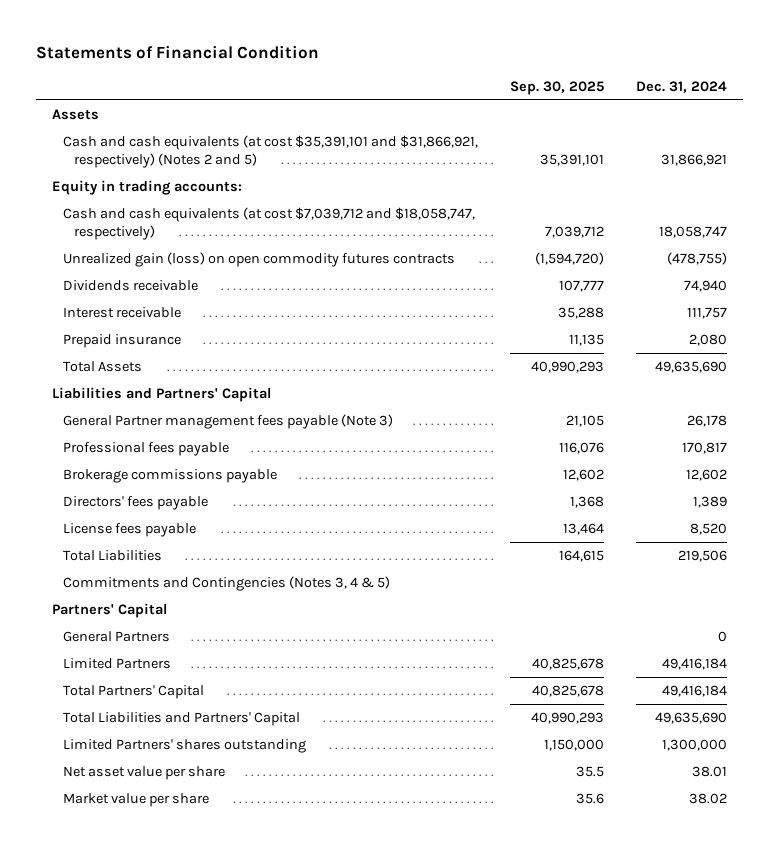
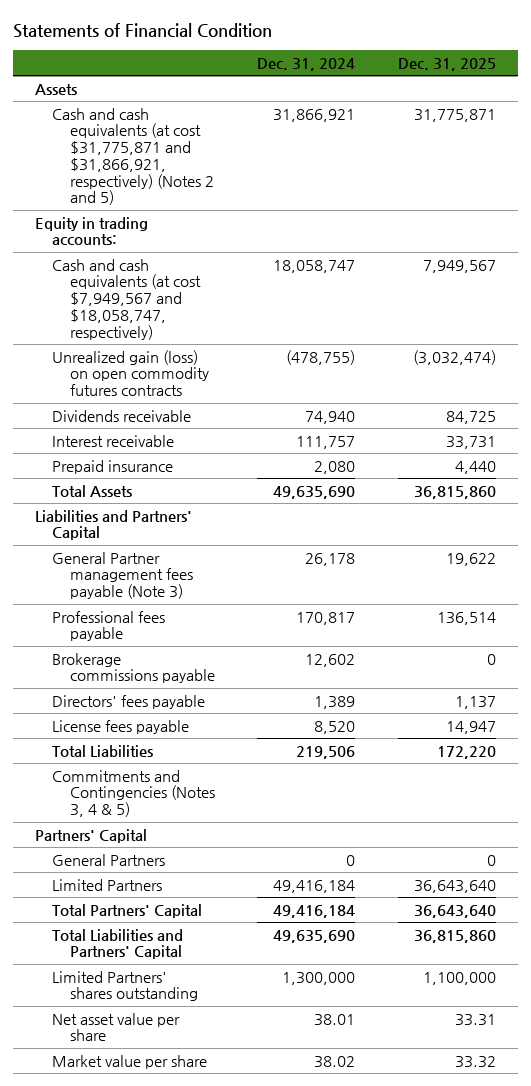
[509,80,604,95] Sep. 30, 2025 -> none
none -> [398,57,497,71] Dec. 31, 2025
[62,134,478,169] Cash and cash equivalents (at cost $35,391,101 and $31,866,921, respectively) (Notes 2 and 5) -> [52,107,214,206] Cash and cash equivalents (at cost $31,775,871 and $31,866,921, respectively) (Notes 2 and 5)
[62,206,475,241] Cash and cash equivalents (at cost $7,039,712 and $18,058,747, respectively) -> [52,258,201,340] Cash and cash equivalents (at cost $7,949,567 and $18,058,747, respectively)

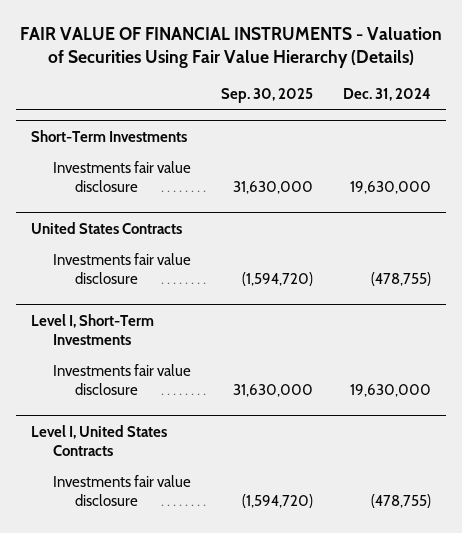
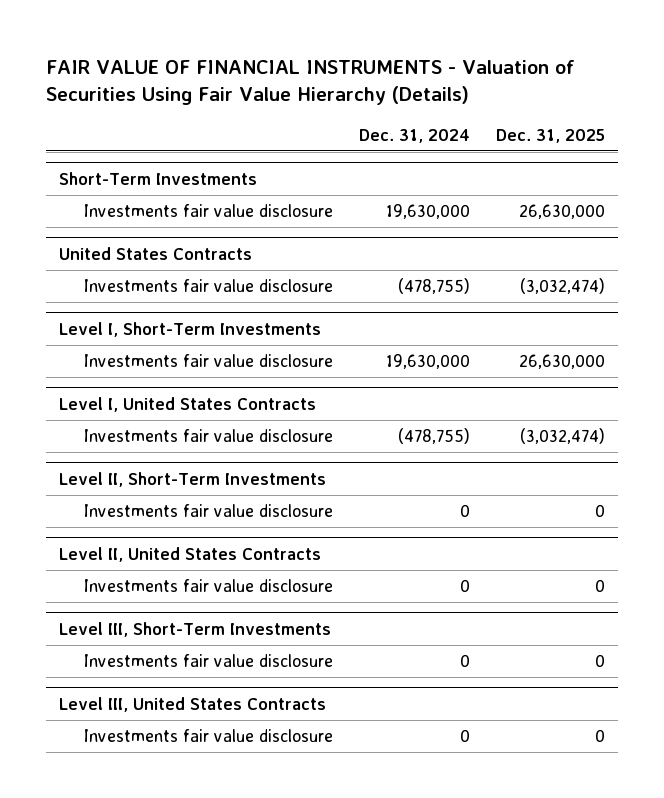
[221,88,314,104] Sep. 30, 2025 -> none
none -> [495,128,605,143] Dec. 31, 2025
none -> [59,471,327,487] Level II, Short-Term Investments
none -> [84,504,334,518] Investments fair value disclosure
none -> [59,546,322,562] Level II, United States Contracts
none -> [84,579,334,593] Investments fair value disclosure
none -> [59,621,332,637] Level III, Short-Term Investments
none -> [84,654,334,668] Investments fair value disclosure
none -> [59,696,327,712] Level III, United States Contracts
none -> [84,729,334,743] Investments fair value disclosure

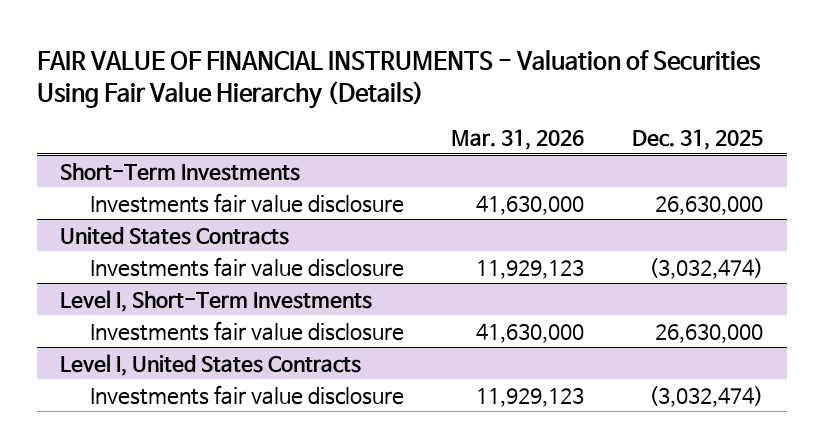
[359,128,471,143] Dec. 31, 2024 -> none
none -> [451,129,585,151] Mar. 31, 2026
[59,471,327,487] Level II, Short-Term Investments -> none
[84,504,334,518] Investments fair value disclosure -> none
[59,546,322,562] Level II, United States Contracts -> none
[84,579,334,593] Investments fair value disclosure -> none
[59,621,332,637] Level III, Short-Term Investments -> none
[84,654,334,668] Investments fair value disclosure -> none
[59,696,327,712] Level III, United States Contracts -> none
[84,729,334,743] Investments fair value disclosure -> none

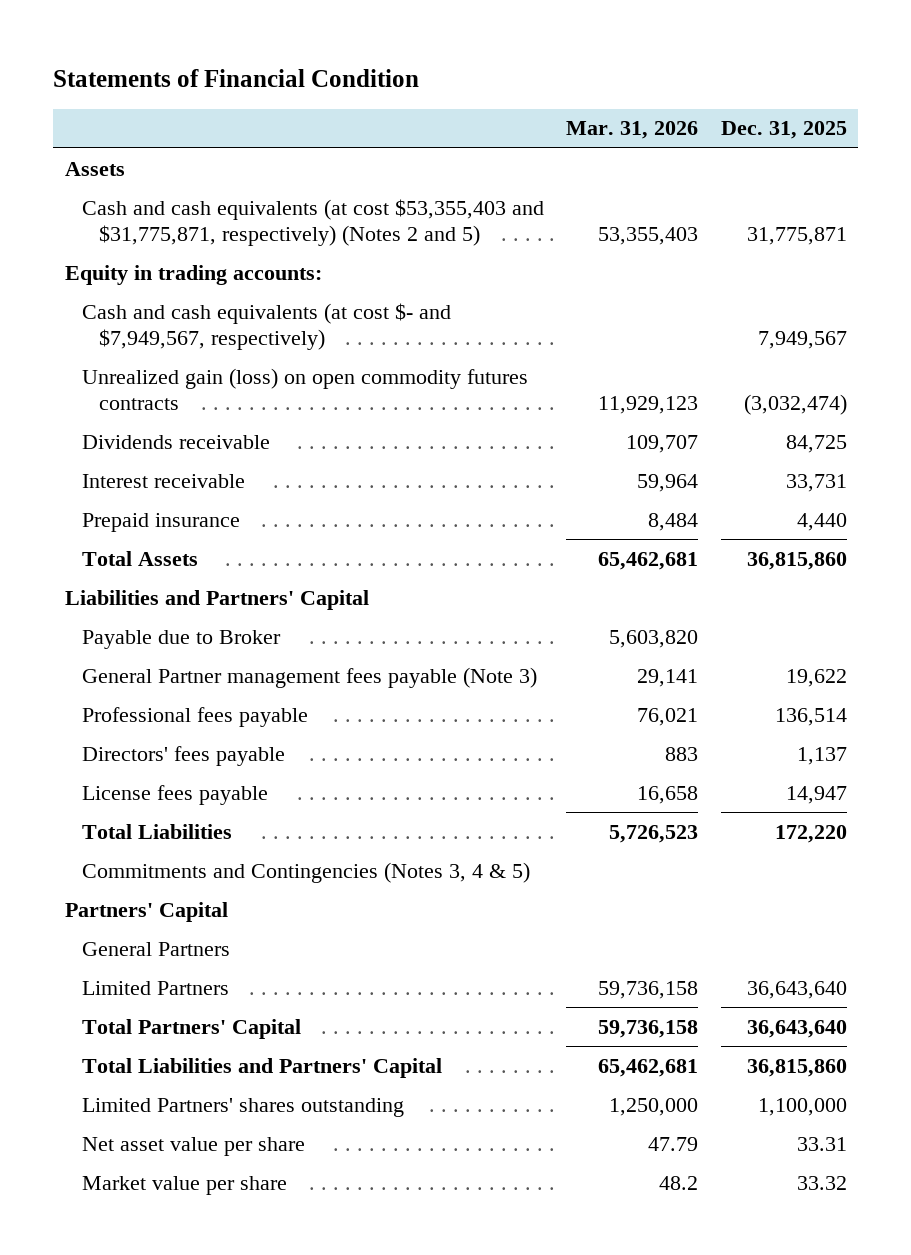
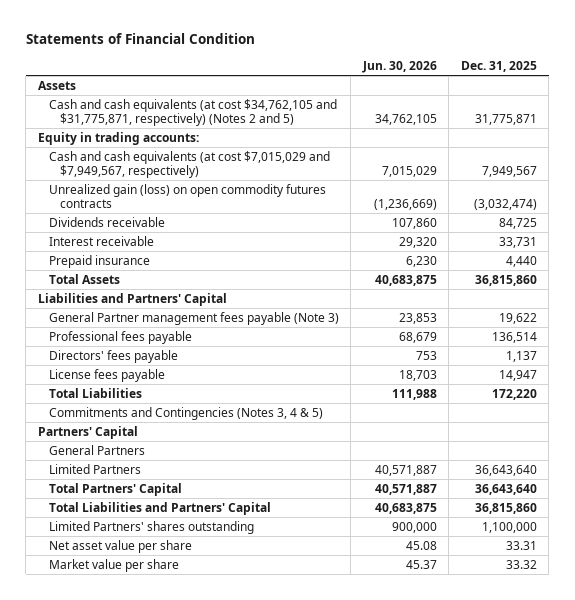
[566,121,699,140] Mar. 31, 2026 -> none
none -> [361,61,437,74] Jun. 30, 2026
[81,198,544,246] Cash and cash equivalents (at cost $53,355,403 and $31,775,871, respectively) (Notes 2 and 5) -> [48,98,337,126] Cash and cash equivalents (at cost $34,762,105 and $31,775,871, respectively) (Notes 2 and 5)
[81,302,451,350] Cash and cash equivalents (at cost $- and $7,949,567, respectively) -> [48,150,330,178] Cash and cash equivalents (at cost $7,015,029 and $7,949,567, respectively)
[81,629,281,649] Payable due to Broker -> none

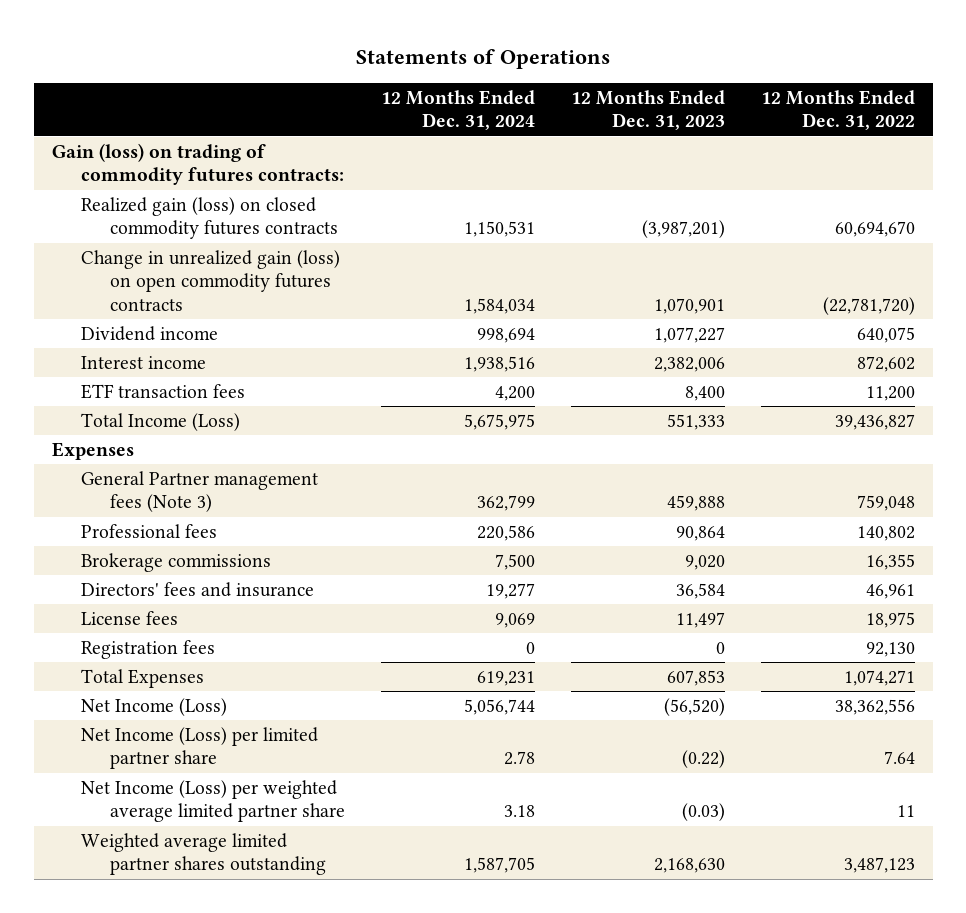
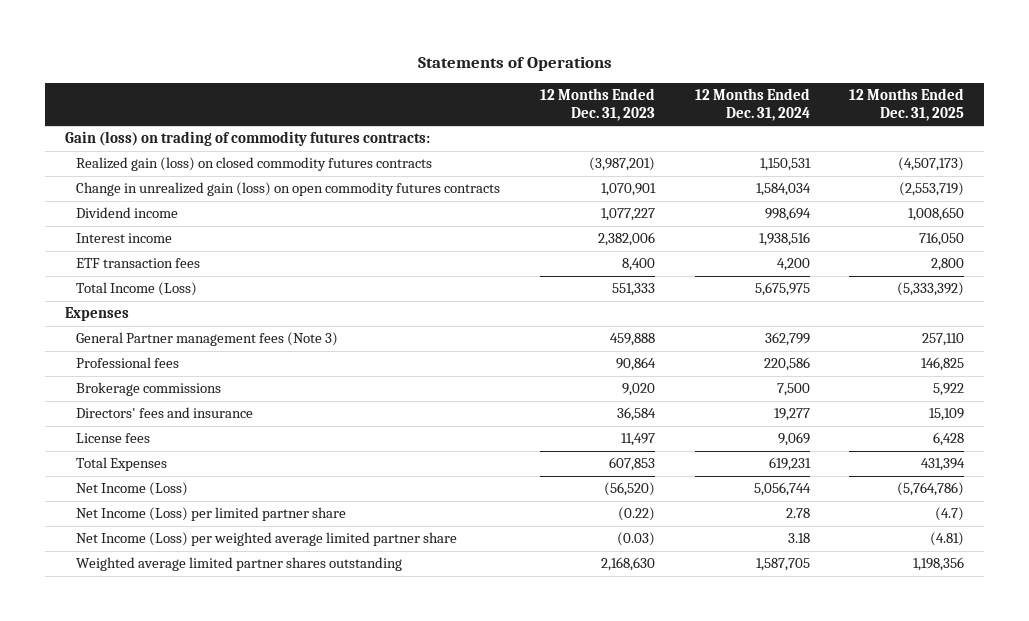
[760,89,915,131] 12 Months Ended Dec. 31, 2022 -> none
none -> [849,88,965,121] 12 Months Ended Dec. 31, 2025
[81,639,216,659] Registration fees -> none

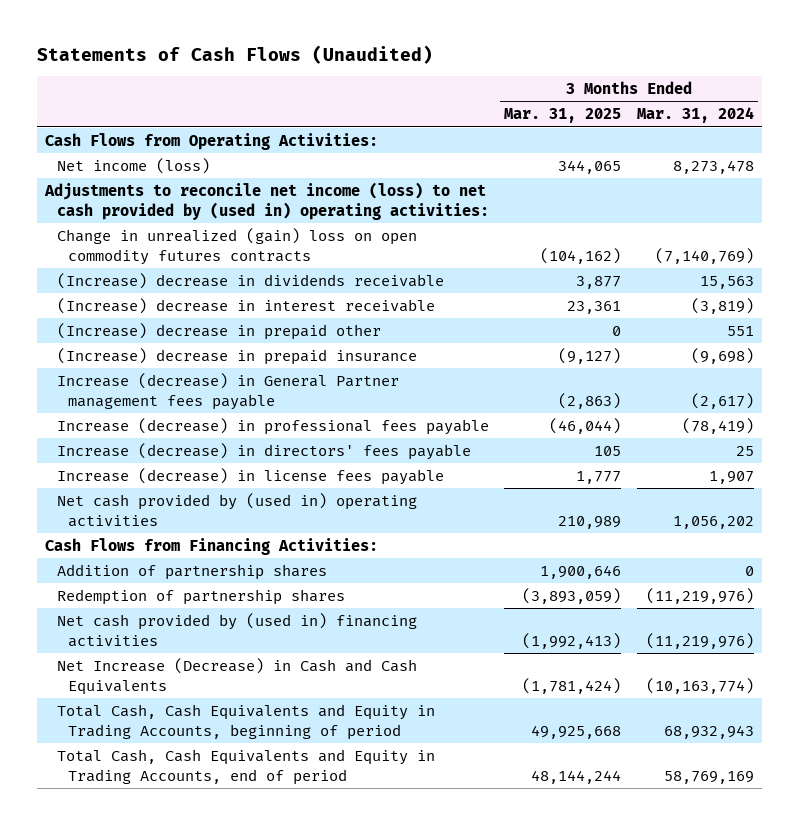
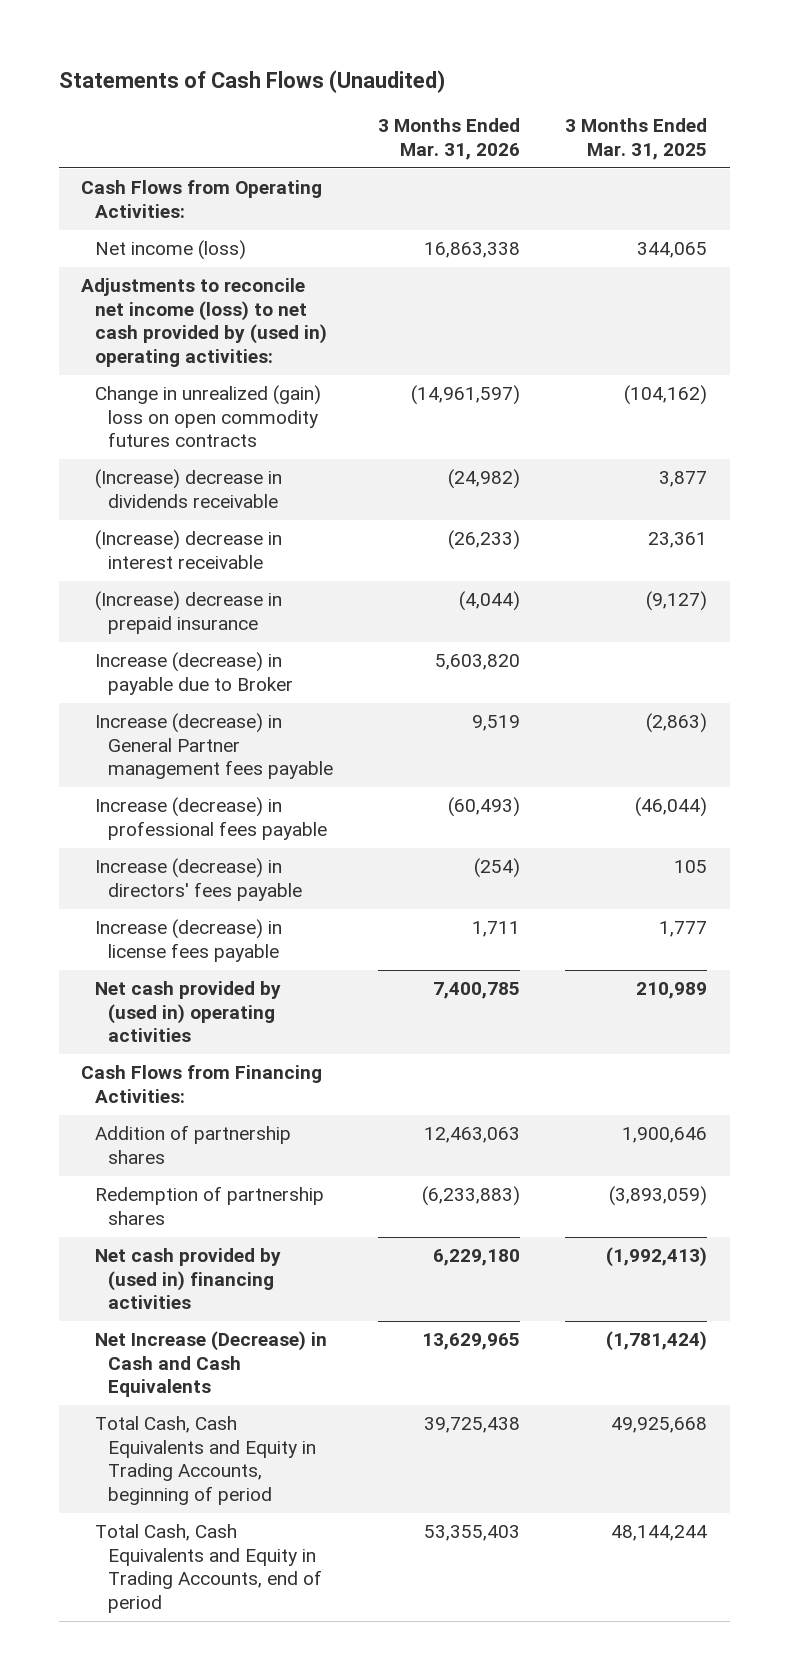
[636,107,754,124] Mar. 31, 2024 -> none
none -> [378,118,521,160] 3 Months Ended Mar. 31, 2026
[56,323,381,341] (Increase) decrease in prepaid other -> none
none -> [94,652,294,695] Increase (decrease) in payable due to Broker

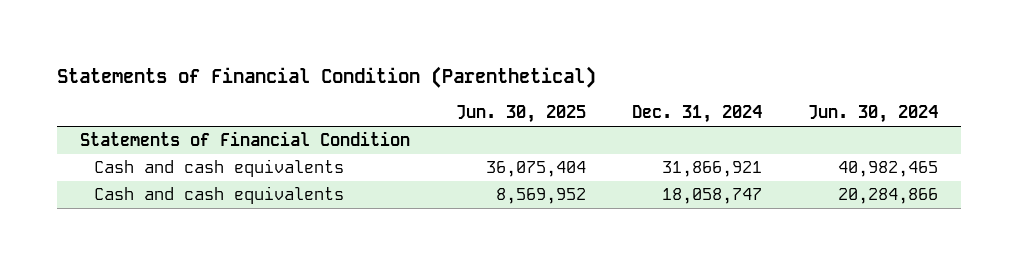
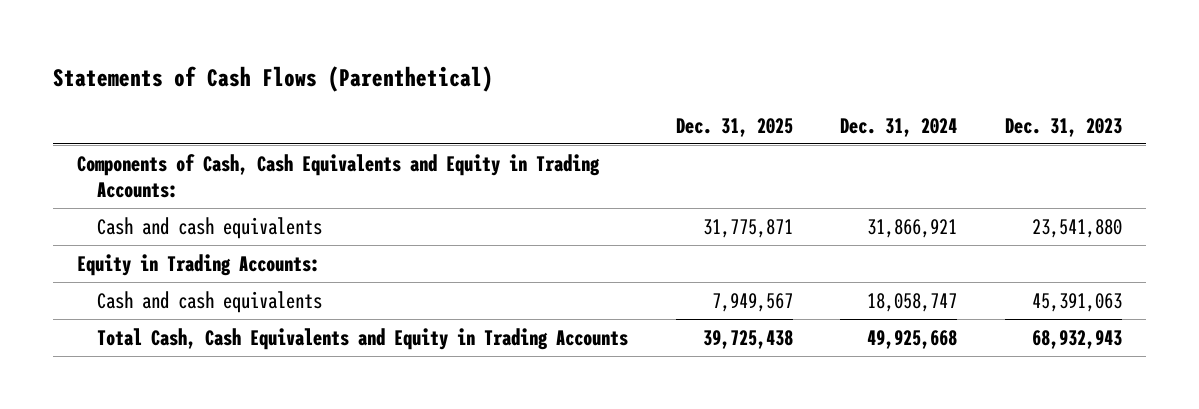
[57,65,597,88] Statements of Financial Condition (Parenthetical) -> [53,66,494,93] Statements of Cash Flows (Parenthetical)
[455,105,586,124] Jun. 30, 2025 -> none
[807,105,938,124] Jun. 30, 2024 -> none
none -> [675,117,793,137] Dec. 31, 2025
none -> [1004,117,1122,137] Dec. 31, 2023
[80,131,411,147] Statements of Financial Condition -> none
none -> [77,153,601,198] Components of Cash, Cash Equivalents and Equity in Trading Accounts:
none -> [77,253,321,276] Equity in Trading Accounts:
none -> [96,327,628,350] Total Cash, Cash Equivalents and Equity in Trading Accounts

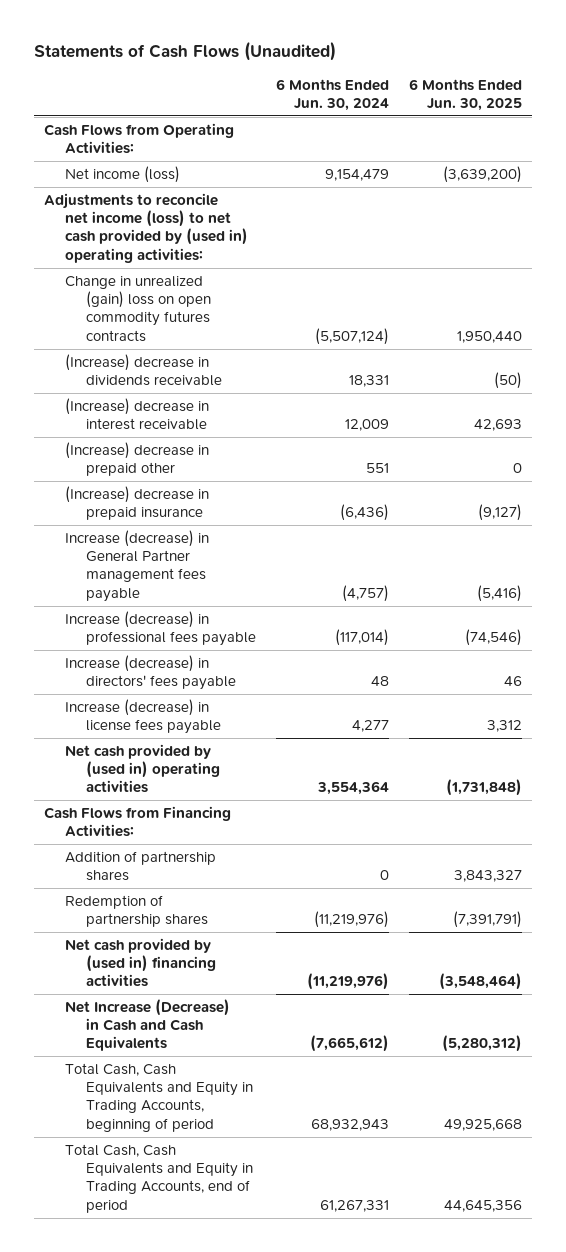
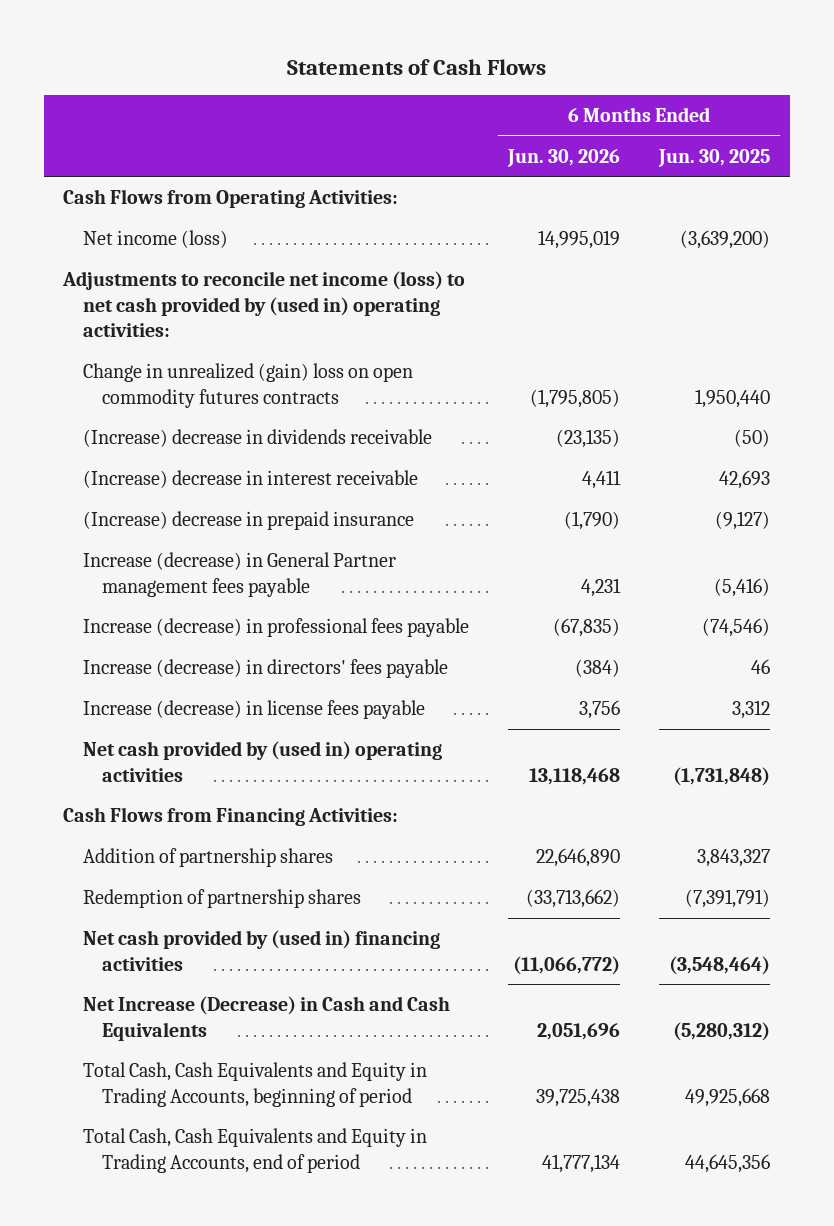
[33,40,336,61] Statements of Cash Flows (Unaudited) -> [286,58,546,75] Statements of Cash Flows
[276,78,390,111] 6 Months Ended Jun. 30, 2024 -> none
none -> [507,148,621,167] Jun. 30, 2026
[64,442,209,477] (Increase) decrease in prepaid other -> none

